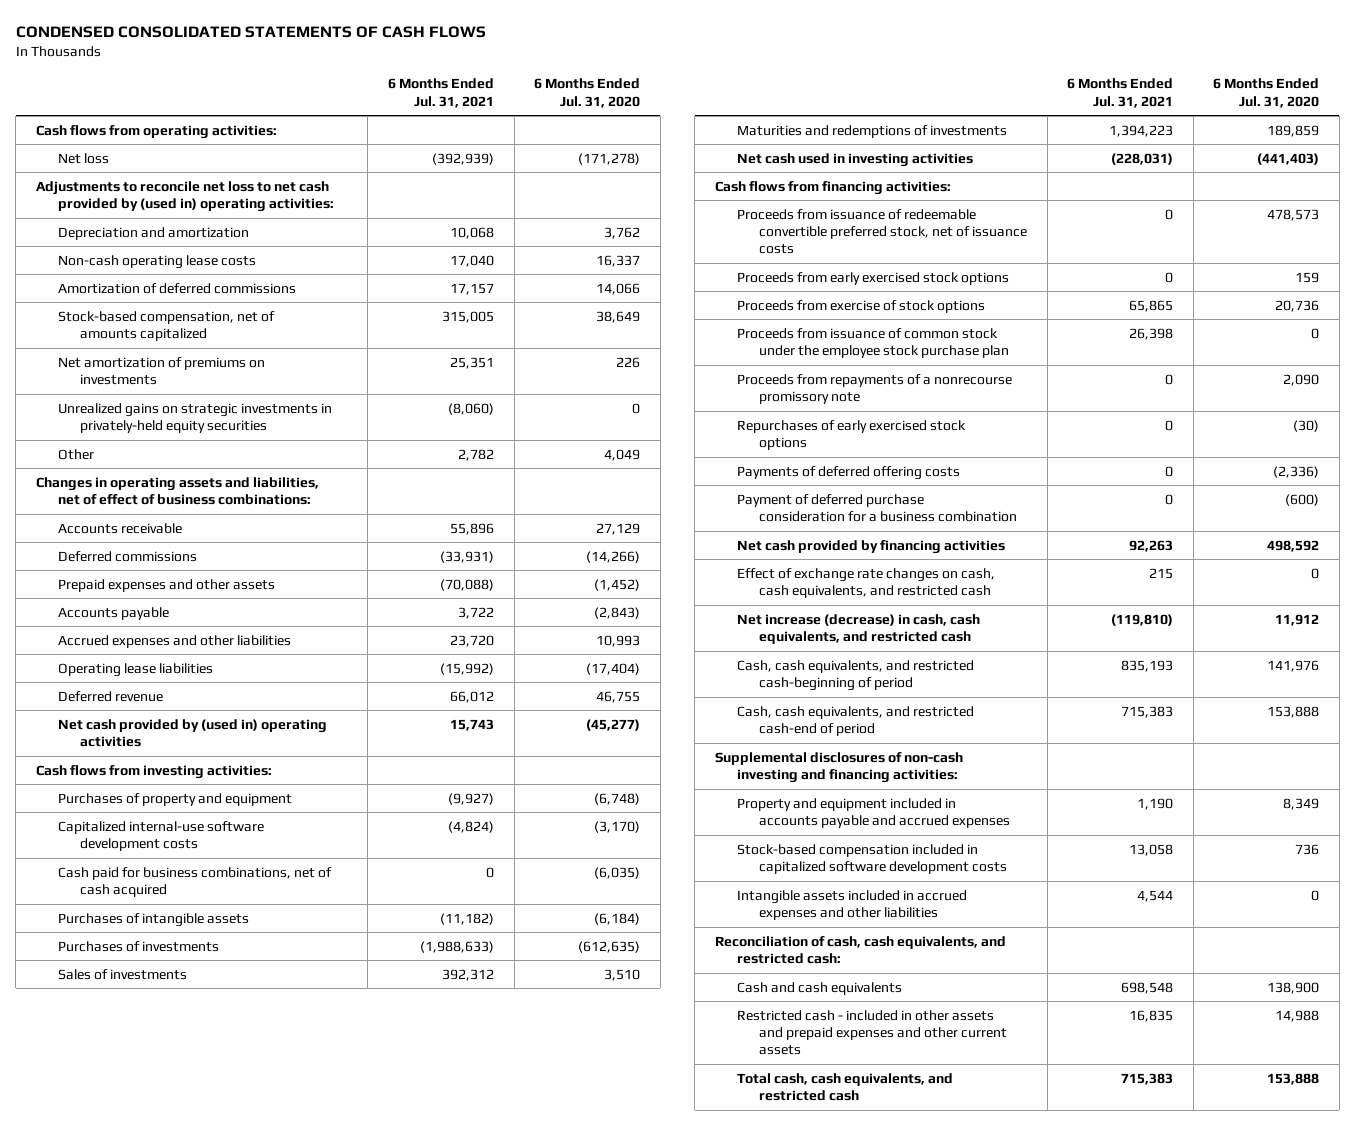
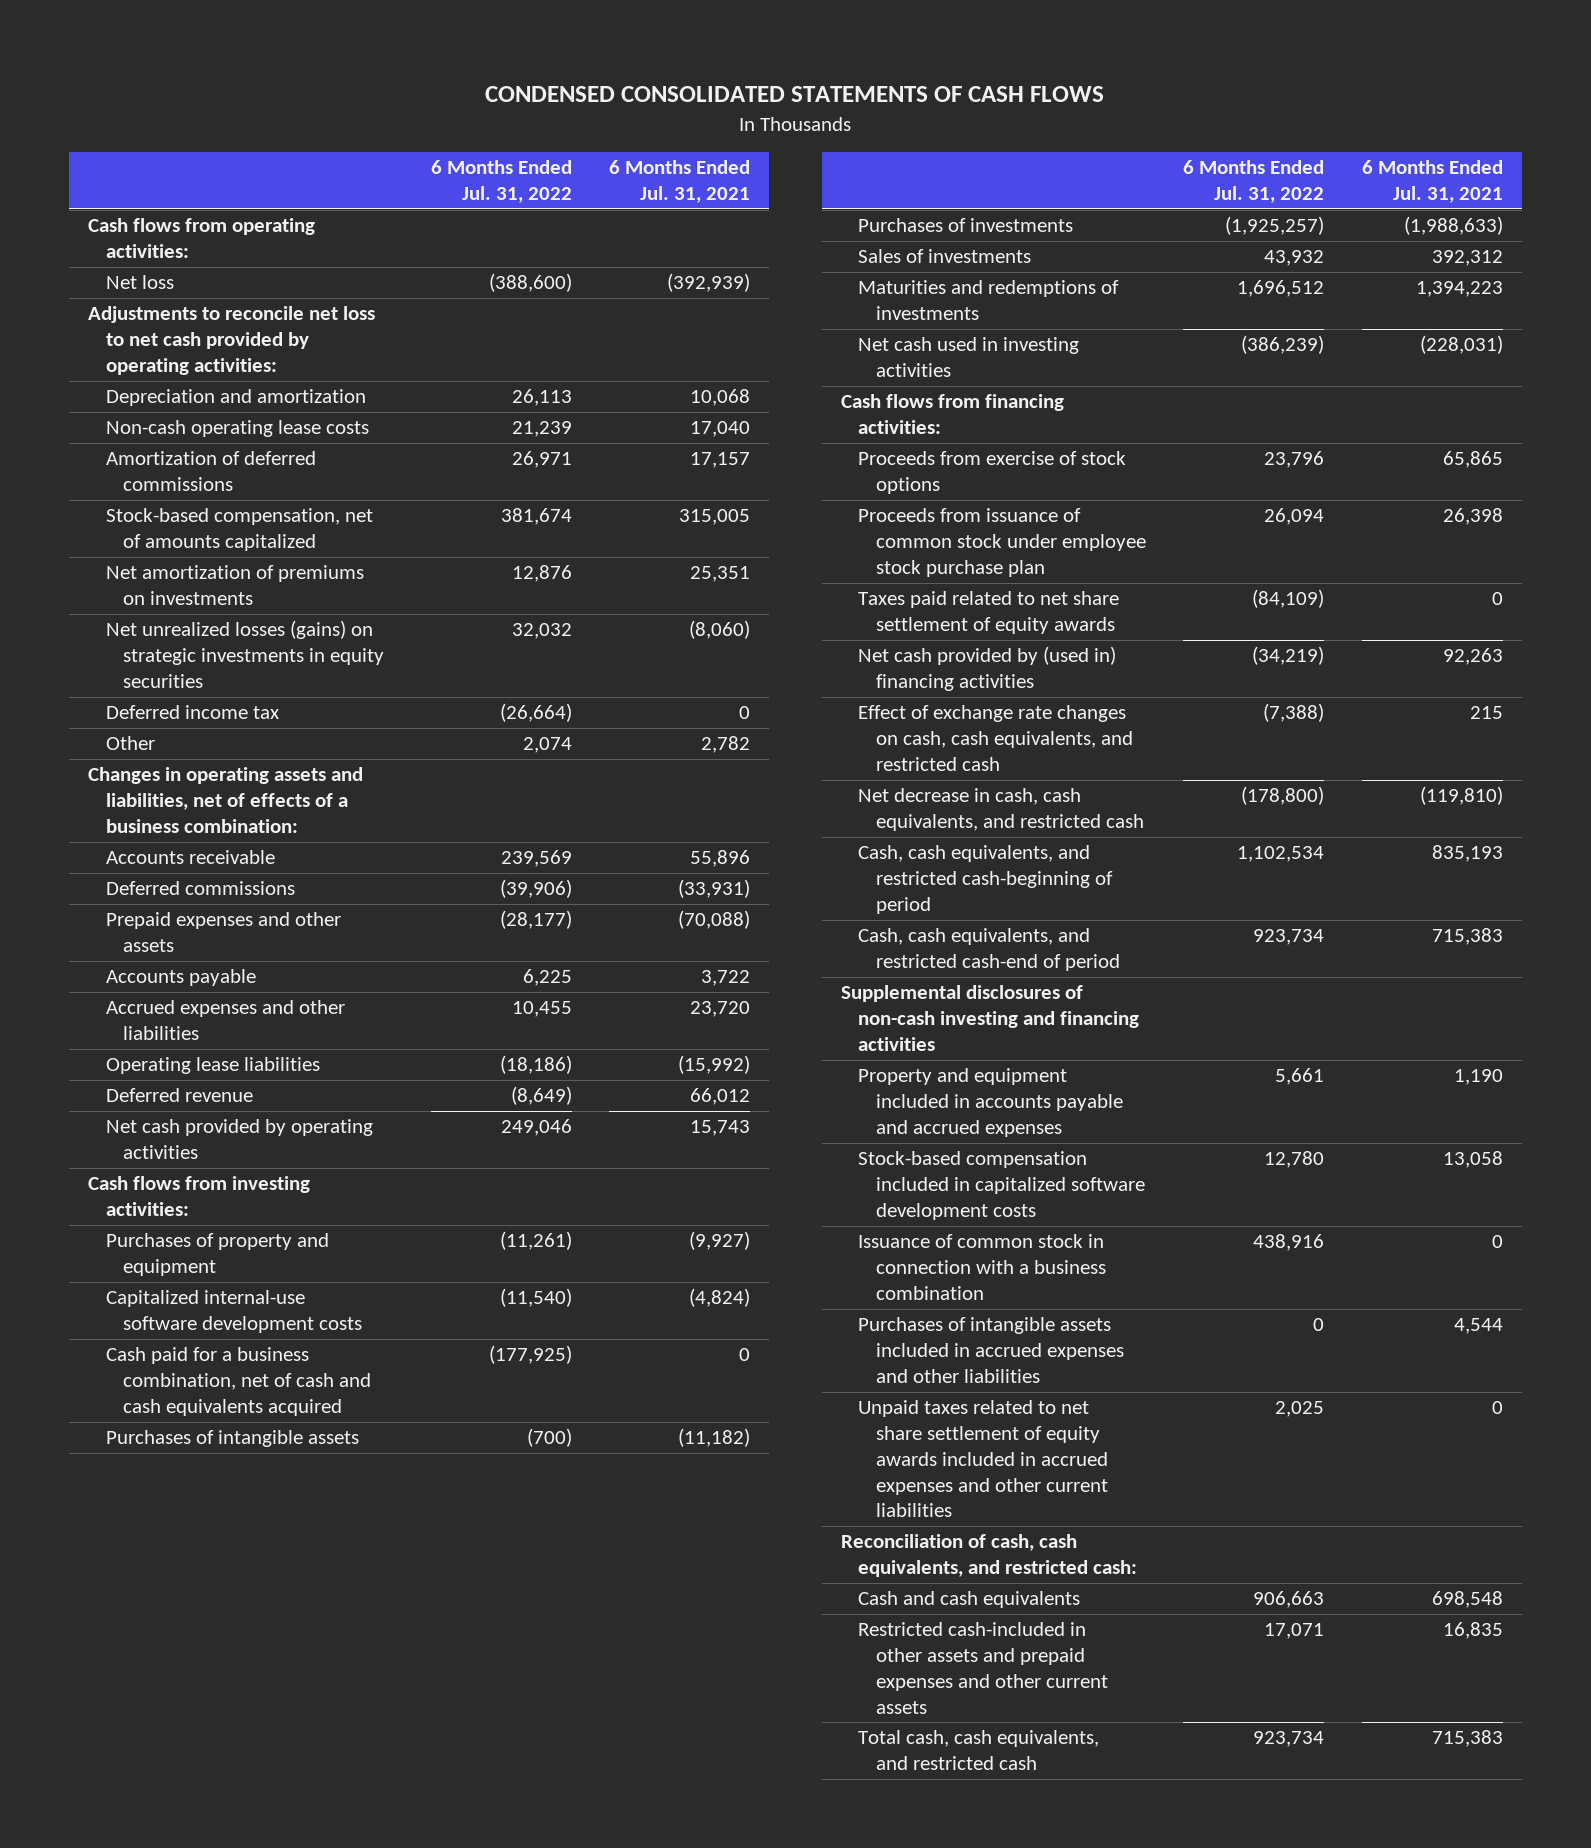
[534,78,641,108] 6 Months Ended Jul. 31, 2020 -> none
none -> [430,160,572,204] 6 Months Ended Jul. 31, 2022
[35,180,334,212] Adjustments to reconcile net loss to net cash provided by (used in) operating activities: -> [88,306,376,375] Adjustments to reconcile net loss to net cash provided by operating activities:
[57,402,332,433] Unrealized gains on strategic investments in privately-held equity securities -> [105,620,385,688] Net unrealized losses (gains) on strategic investments in equity securities
none -> [105,705,279,720] Deferred income tax
[35,476,319,505] Changes in operating assets and liabilities, net of effect of business combinations: -> [88,767,364,833] Changes in operating assets and liabilities, net of effects of a business combination:
[57,718,327,747] Net cash provided by (used in) operating activities -> [105,1119,373,1160] Net cash provided by operating activities
[57,866,332,897] Cash paid for business combinations, net of cash acquired -> [105,1347,372,1416] Cash paid for a business combination, net of cash and cash equivalents acquired
[736,208,1028,255] Proceeds from issuance of redeemable convertible preferred stock, net of issuance costs -> none
[736,271,1009,285] Proceeds from early exercised stock options -> none
[736,373,1012,404] Proceeds from repayments of a nonrecourse promissory note -> none
[736,419,966,450] Repurchases of early exercised stock options -> none
[736,465,960,480] Payments of deferred offering costs -> none
[736,493,1018,522] Payment of deferred purchase consideration for a business combination -> none
[736,327,1010,358] Proceeds from issuance of common stock under the employee stock purchase plan -> [858,508,1146,577] Proceeds from issuance of common stock under employee stock purchase plan
none -> [858,591,1120,635] Taxes paid related to net share settlement of equity awards
[736,539,1005,554] Net cash provided by financing activities -> [858,646,1117,692] Net cash provided by (used in) financing activities
[736,613,980,644] Net increase (decrease) in cash, cash equivalents, and restricted cash -> [858,788,1144,832] Net decrease in cash, cash equivalents, and restricted cash
[714,751,963,783] Supplemental disclosures of non-cash investing and financing activities: -> [840,985,1140,1051] Supplemental disclosures of non-cash investing and financing activities
none -> [858,1234,1106,1300] Issuance of common stock in connection with a business combination
[736,889,967,920] Intangible assets included in accrued expenses and other liabilities -> [858,1317,1124,1383] Purchases of intangible assets included in accrued expenses and other liabilities
none -> [858,1400,1108,1518] Unpaid taxes related to net share settlement of equity awards included in accrued expenses and other current liabilities
[736,1009,1008,1056] Restricted cash - included in other assets and prepaid expenses and other current assets -> [858,1622,1108,1714] Restricted cash-included in other assets and prepaid expenses and other current assets

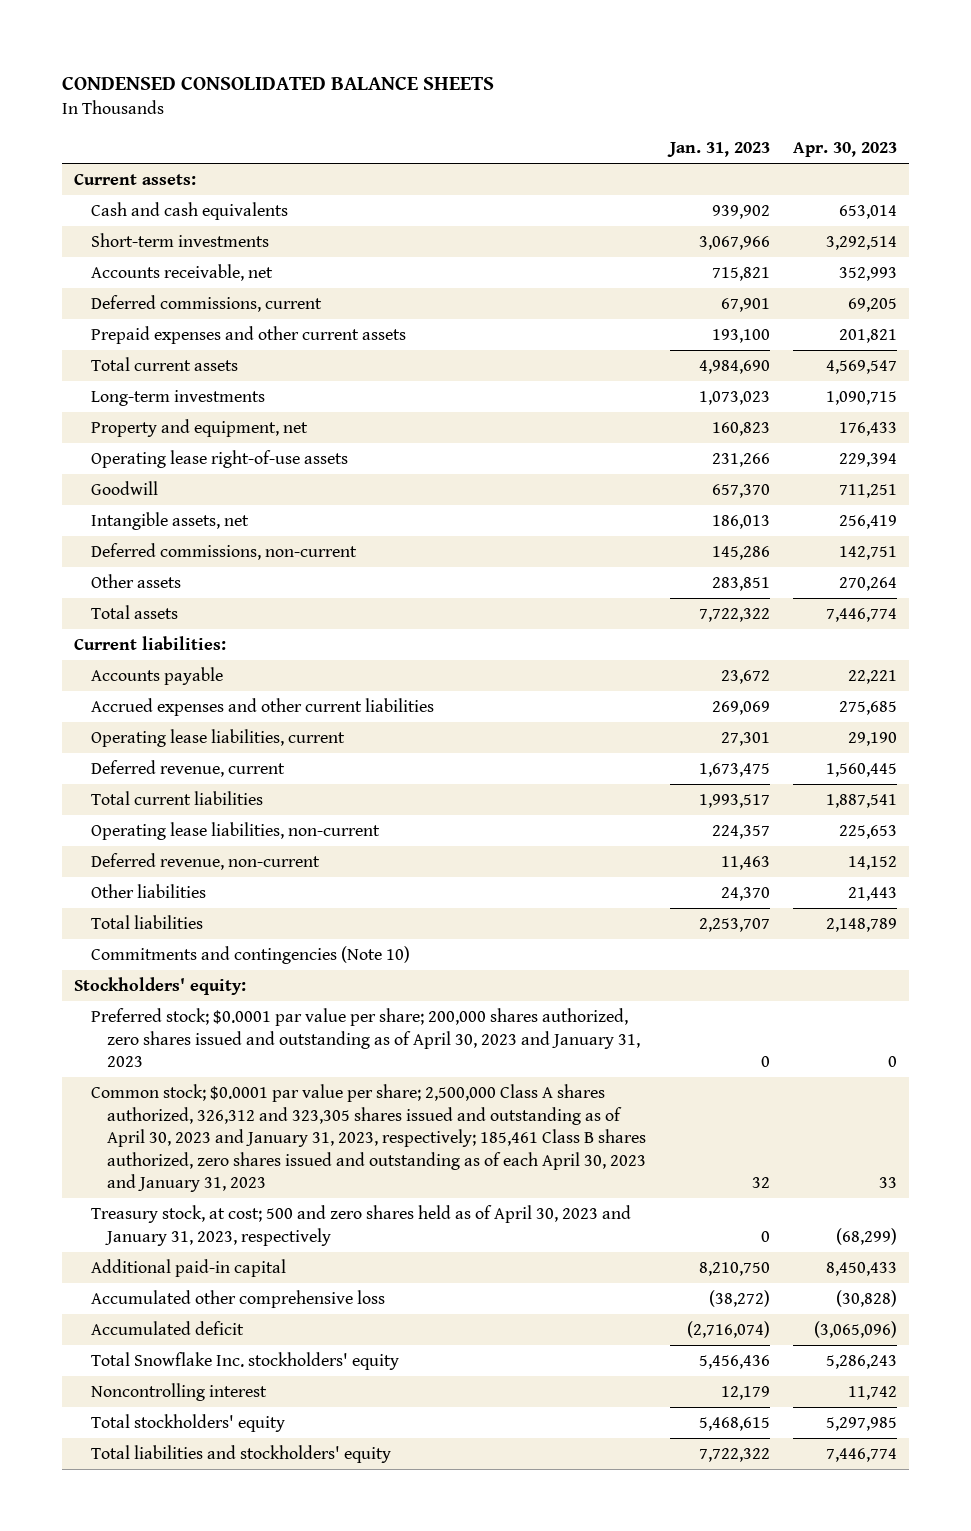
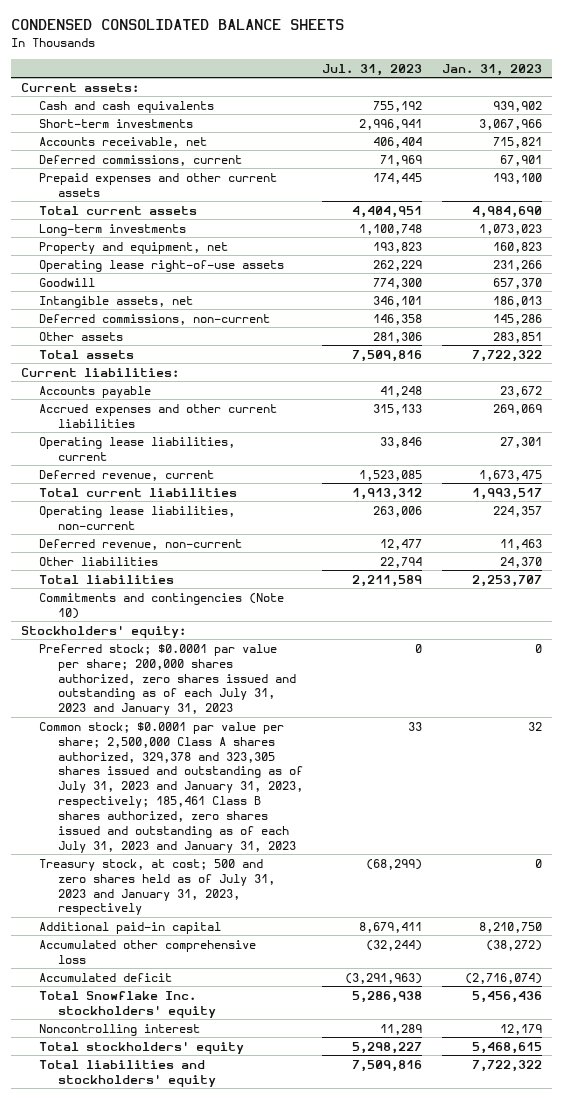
[793,142,898,158] Apr. 30, 2023 -> none
none -> [322,63,423,76] Jul. 31, 2023
[90,1008,641,1068] Preferred stock; $0.0001 par value per share; 200,000 shares authorized, zero shares issued and outstanding as of April 30, 2023 and January 31, 2023 -> [39,643,296,716] Preferred stock; $0.0001 par value per share; 200,000 shares authorized, zero shares issued and outstanding as of each July 31, 2023 and January 31, 2023
[90,1084,647,1193] Common stock; $0.0001 par value per share; 2,500,000 Class A shares authorized, 326,312 and 323,305 shares issued and outstanding as of April 30, 2023 and January 31, 2023, respectively; 185,461 Class B shares authorized, zero shares issued and outstanding as of each April 30, 2023 and January 31, 2023 -> [39,721,303,853] Common stock; $0.0001 par value per share; 2,500,000 Class A shares authorized, 329,378 and 323,305 shares issued and outstanding as of July 31, 2023 and January 31, 2023, respectively; 185,461 Class B shares authorized, zero shares issued and outstanding as of each July 31, 2023 and January 31, 2023
[90,1205,631,1246] Treasury stock, at cost; 500 and zero shares held as of April 30, 2023 and January 31, 2023, respectively -> [39,858,275,916] Treasury stock, at cost; 500 and zero shares held as of July 31, 2023 and January 31, 2023, respectively

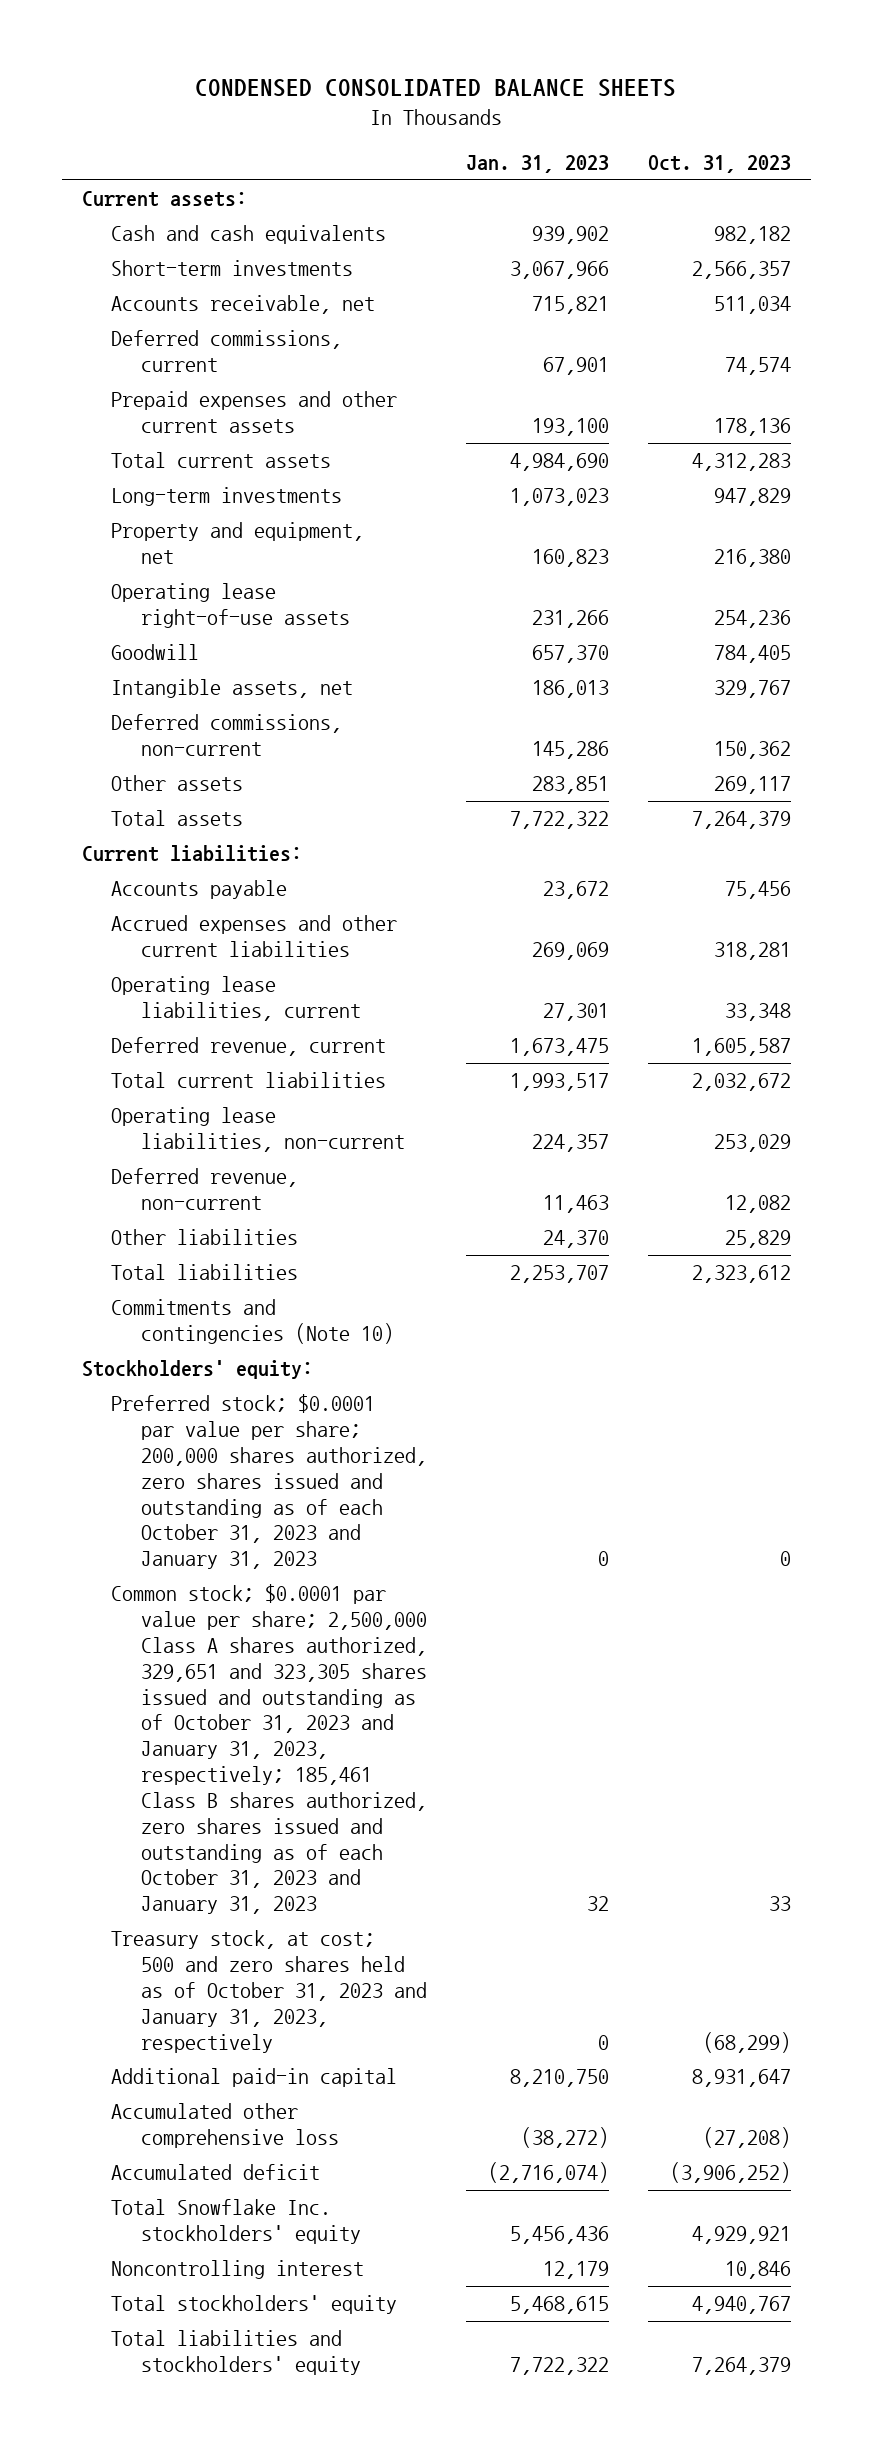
[322,63,423,76] Jul. 31, 2023 -> none
none -> [648,155,792,174] Oct. 31, 2023
[39,643,296,716] Preferred stock; $0.0001 par value per share; 200,000 shares authorized, zero shares issued and outstanding as of each July 31, 2023 and January 31, 2023 -> [111,1394,427,1570] Preferred stock; $0.0001 par value per share; 200,000 shares authorized, zero shares issued and outstanding as of each October 31, 2023 and January 31, 2023
[39,721,303,853] Common stock; $0.0001 par value per share; 2,500,000 Class A shares authorized, 329,378 and 323,305 shares issued and outstanding as of July 31, 2023 and January 31, 2023, respectively; 185,461 Class B shares authorized, zero shares issued and outstanding as of each July 31, 2023 and January 31, 2023 -> [111,1584,427,1915] Common stock; $0.0001 par value per share; 2,500,000 Class A shares authorized, 329,651 and 323,305 shares issued and outstanding as of October 31, 2023 and January 31, 2023, respectively; 185,461 Class B shares authorized, zero shares issued and outstanding as of each October 31, 2023 and January 31, 2023
[39,858,275,916] Treasury stock, at cost; 500 and zero shares held as of July 31, 2023 and January 31, 2023, respectively -> [111,1930,427,2053] Treasury stock, at cost; 500 and zero shares held as of October 31, 2023 and January 31, 2023, respectively

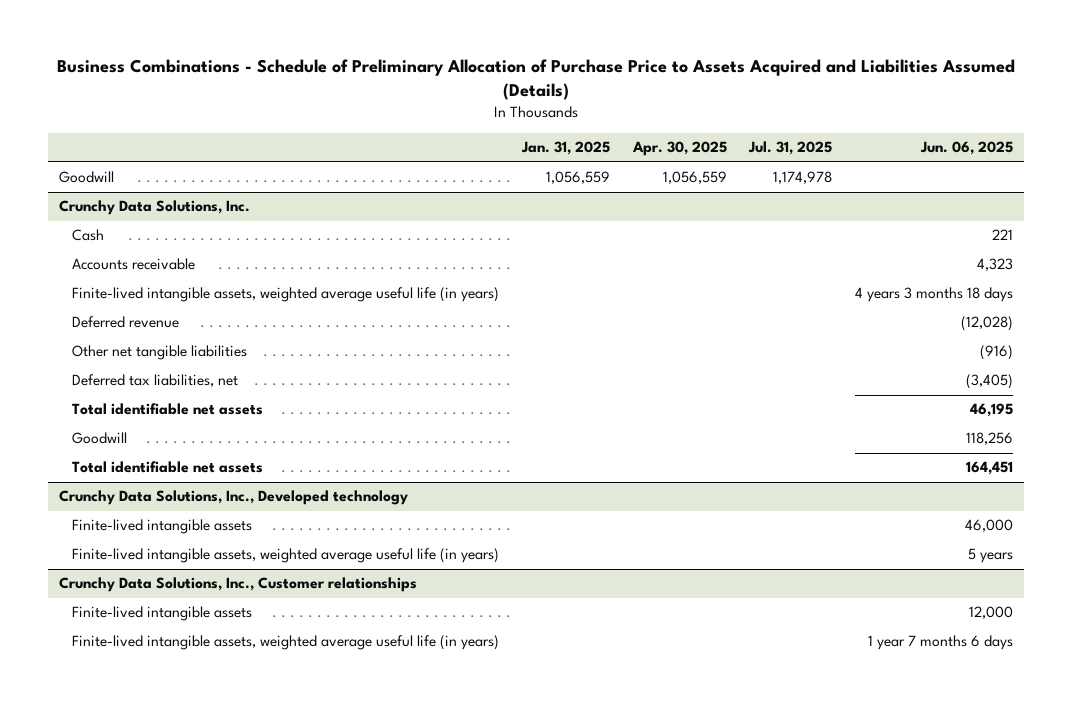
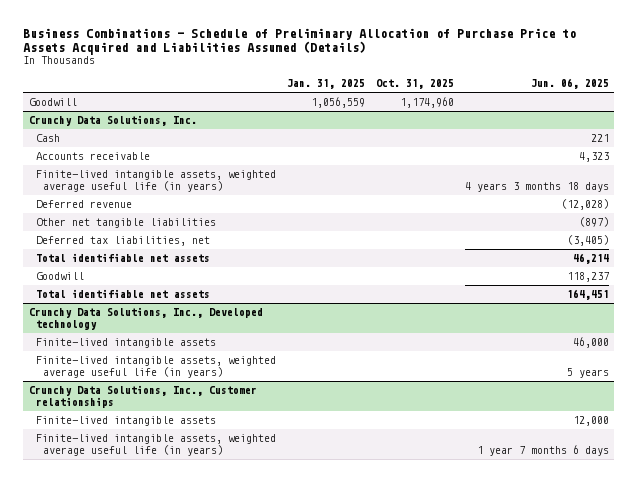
[631,141,727,157] Apr. 30, 2025 -> none
[748,141,833,156] Jul. 31, 2025 -> none
none -> [375,79,454,90] Oct. 31, 2025
[980,345,1014,361] (916) -> [578,217,609,228] (897)
[970,403,1014,418] 46,195 -> [572,253,609,265] 46,214
[966,432,1014,446] 118,256 -> [566,272,609,283] 118,237

